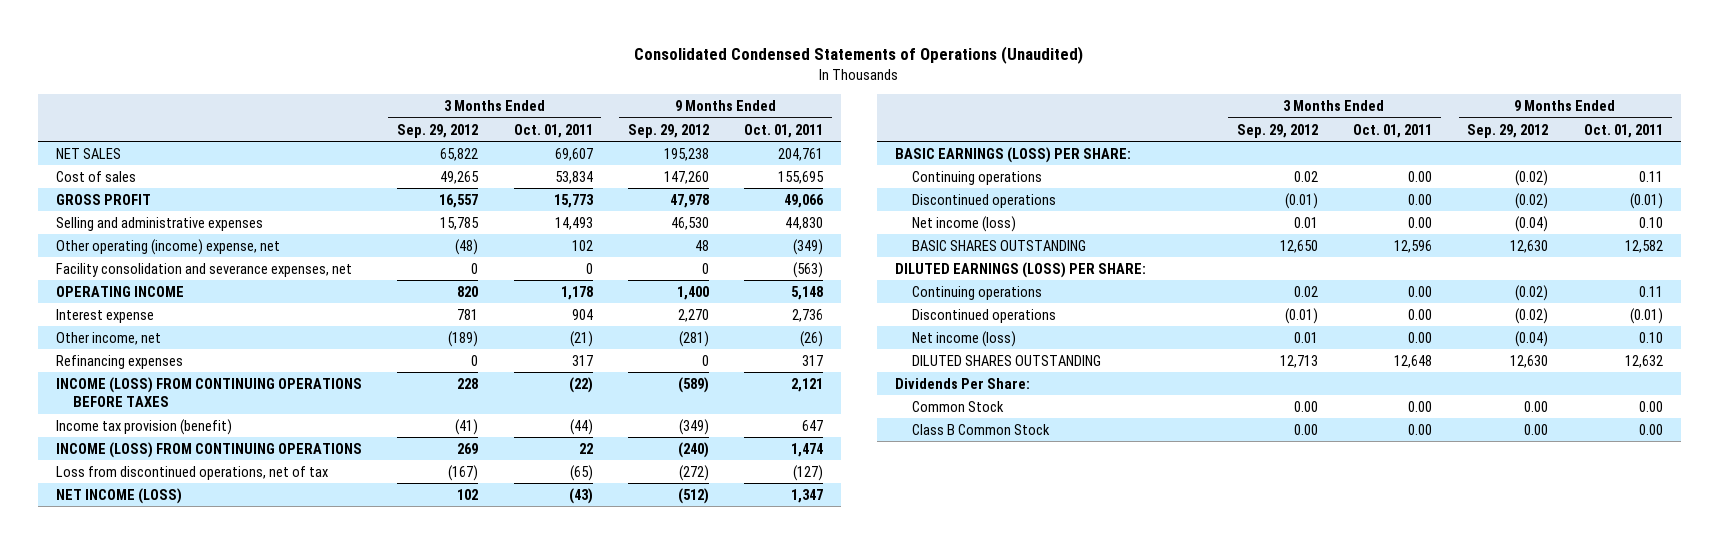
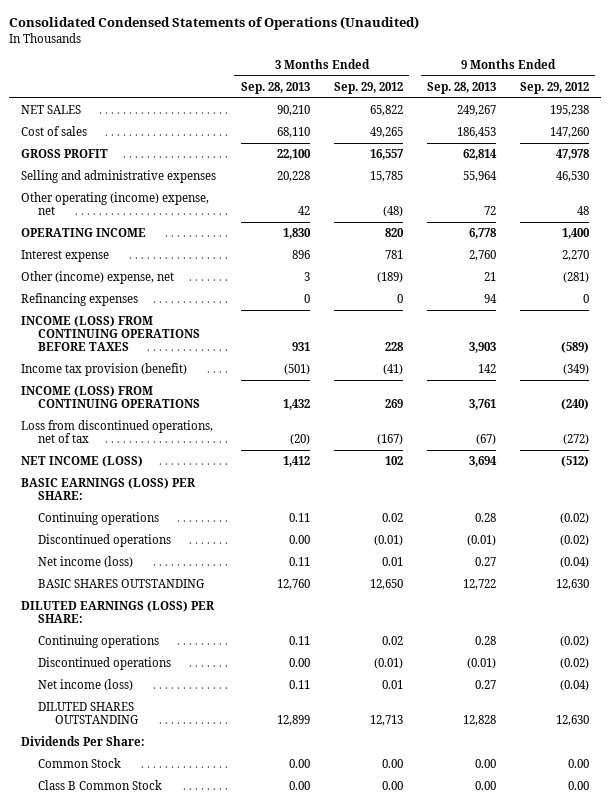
[513,123,593,138] Oct. 01, 2011 -> none
[744,123,824,138] Oct. 01, 2011 -> none
none -> [240,81,310,94] Sep. 28, 2013
none -> [426,81,496,94] Sep. 28, 2013
[55,262,352,277] Facility consolidation and severance expenses, net -> none
[55,331,161,345] Other income, net -> [21,270,175,284] Other (income) expense, net

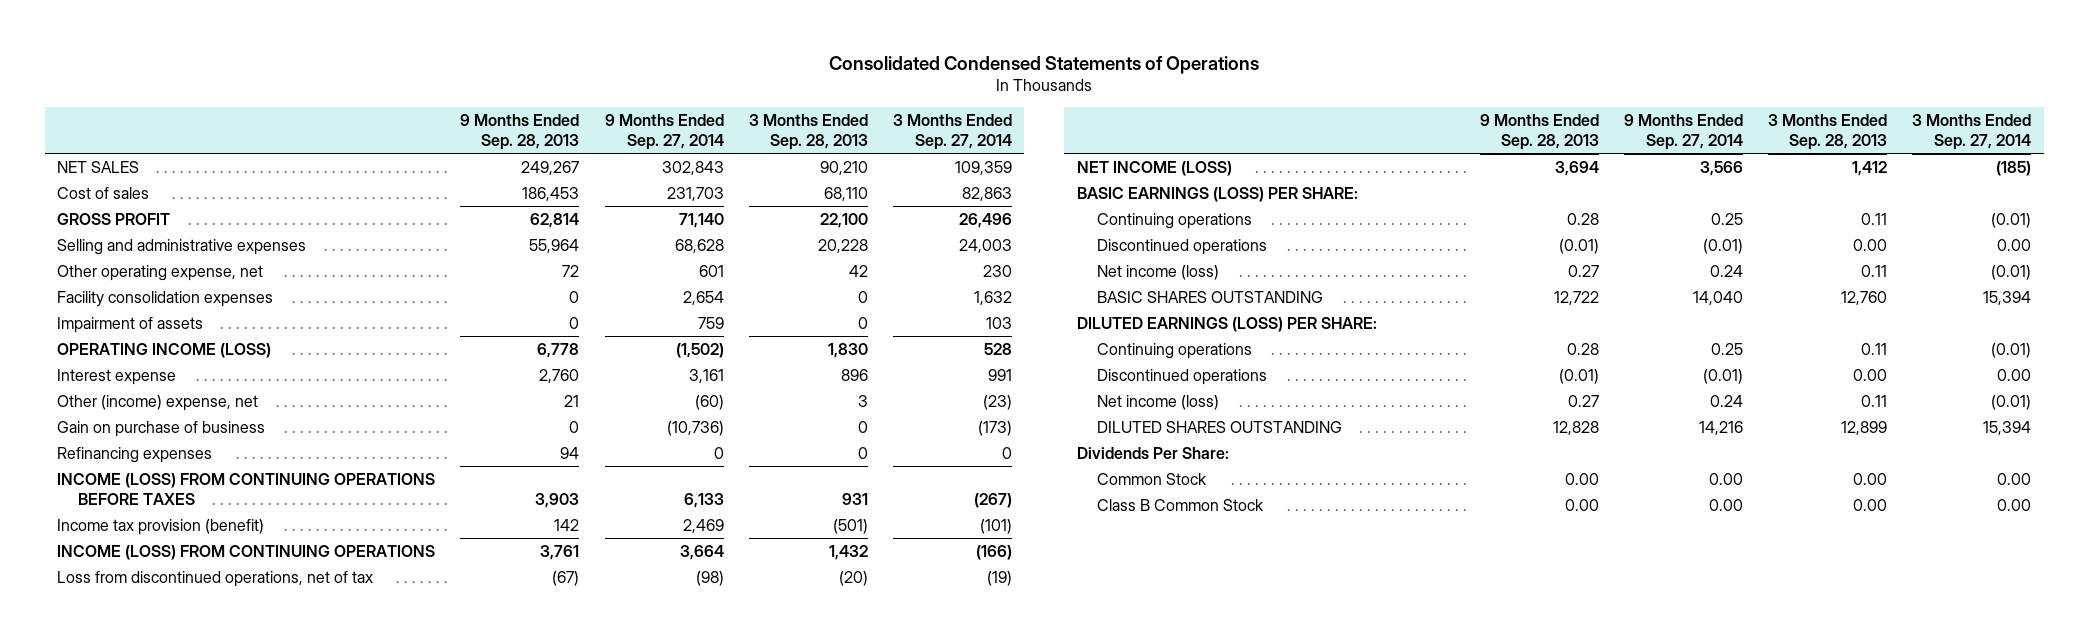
[9,16,420,31] Consolidated Condensed Statements of Operations (Unaudited) -> [829,55,1260,74] Consolidated Condensed Statements of Operations
[333,81,403,94] Sep. 29, 2012 -> none
[520,81,590,94] Sep. 29, 2012 -> none
none -> [604,114,724,151] 9 Months Ended Sep. 27, 2014
none -> [892,114,1012,151] 3 Months Ended Sep. 27, 2014
[21,191,210,216] Other operating (income) expense, net -> [57,264,264,281] Other operating expense, net
none -> [57,290,274,307] Facility consolidation expenses
none -> [57,316,204,333] Impairment of assets
[21,227,147,237] OPERATING INCOME -> [57,342,272,358] OPERATING INCOME (LOSS)
none -> [57,420,266,437] Gain on purchase of business

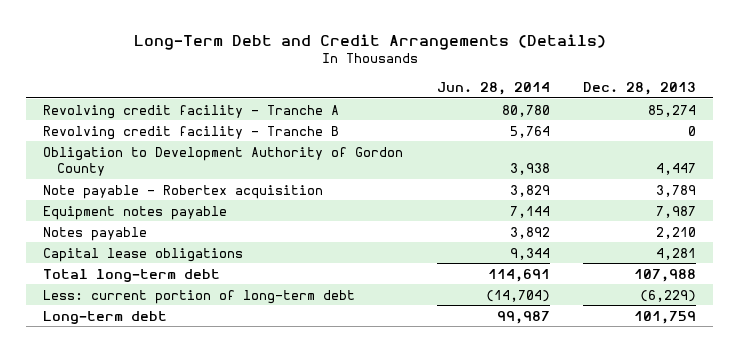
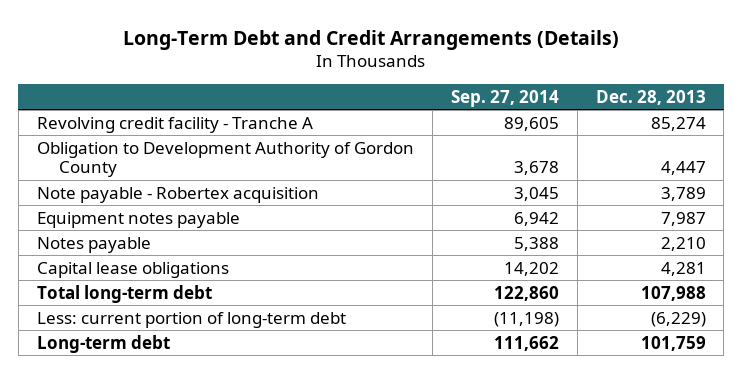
[436,81,550,95] Jun. 28, 2014 -> none
none -> [450,89,559,107] Sep. 27, 2014
[43,125,340,140] Revolving credit facility - Tranche B -> none

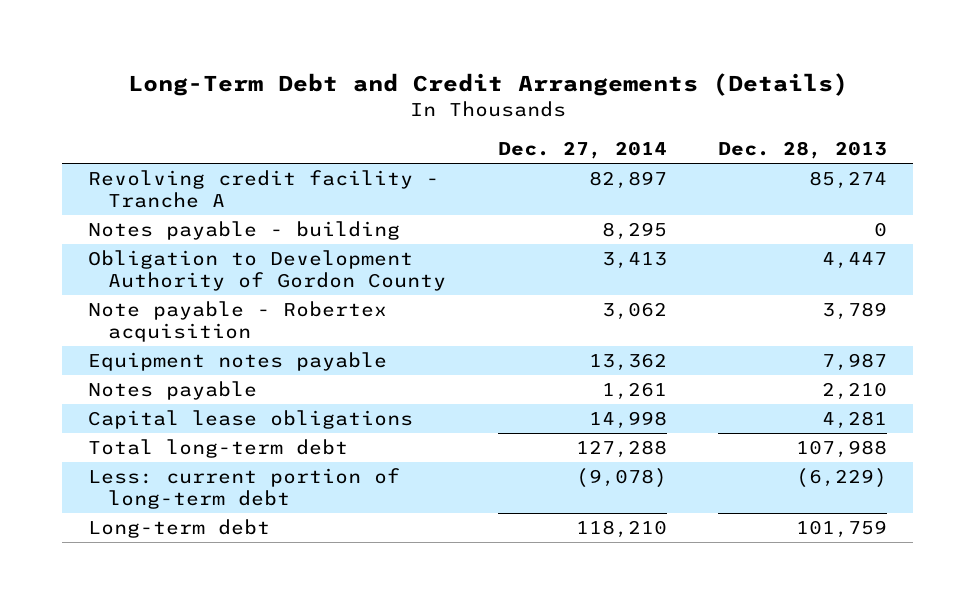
[450,89,559,107] Sep. 27, 2014 -> none
none -> [497,141,667,160] Dec. 27, 2014
none -> [88,220,401,240] Notes payable - building

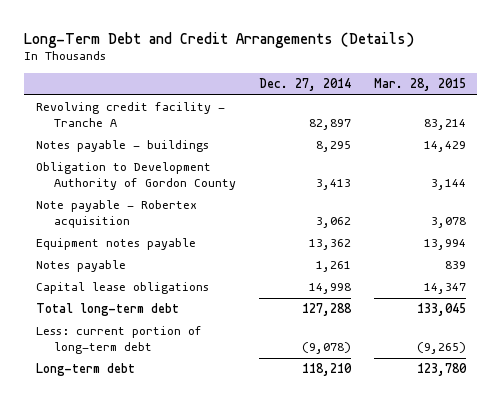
[718,141,888,160] Dec. 28, 2013 -> none
none -> [373,78,466,92] Mar. 28, 2015
[88,220,401,240] Notes payable - building -> [35,140,209,153] Notes payable - buildings

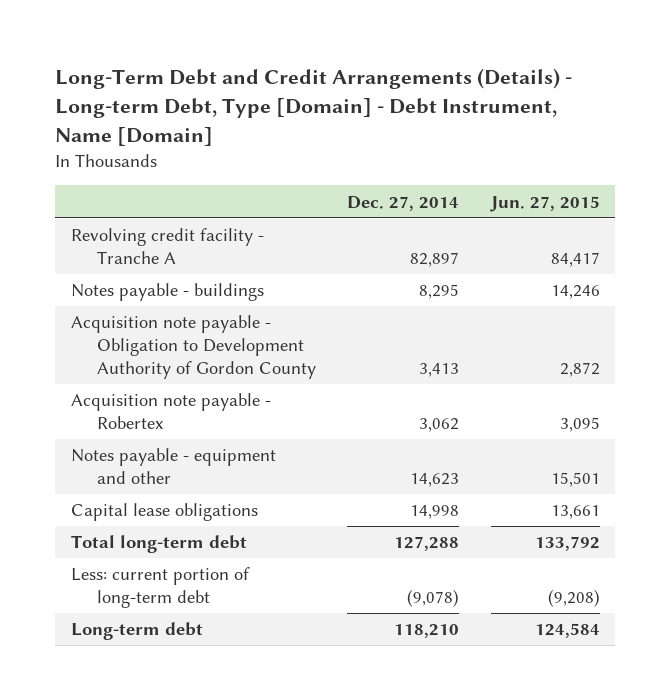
[24,31,415,48] Long-Term Debt and Credit Arrangements (Details) -> [54,67,572,146] Long-Term Debt and Credit Arrangements (Details) - Long-term Debt, Type [Domain] - Debt Instrument, Name [Domain]
[373,78,466,92] Mar. 28, 2015 -> none
none -> [489,195,600,212] Jun. 27, 2015
[35,260,126,273] Notes payable -> none
[35,162,236,190] Obligation to Development Authority of Gordon County -> [70,315,316,380] Acquisition note payable - Obligation to Development Authority of Gordon County
[35,200,197,228] Note payable - Robertex acquisition -> [70,393,271,430] Acquisition note payable - Robertex
[35,238,196,251] Equipment notes payable -> [70,448,276,485] Notes payable - equipment and other
[308,239,351,251] 13,362 -> [410,473,460,488] 14,623

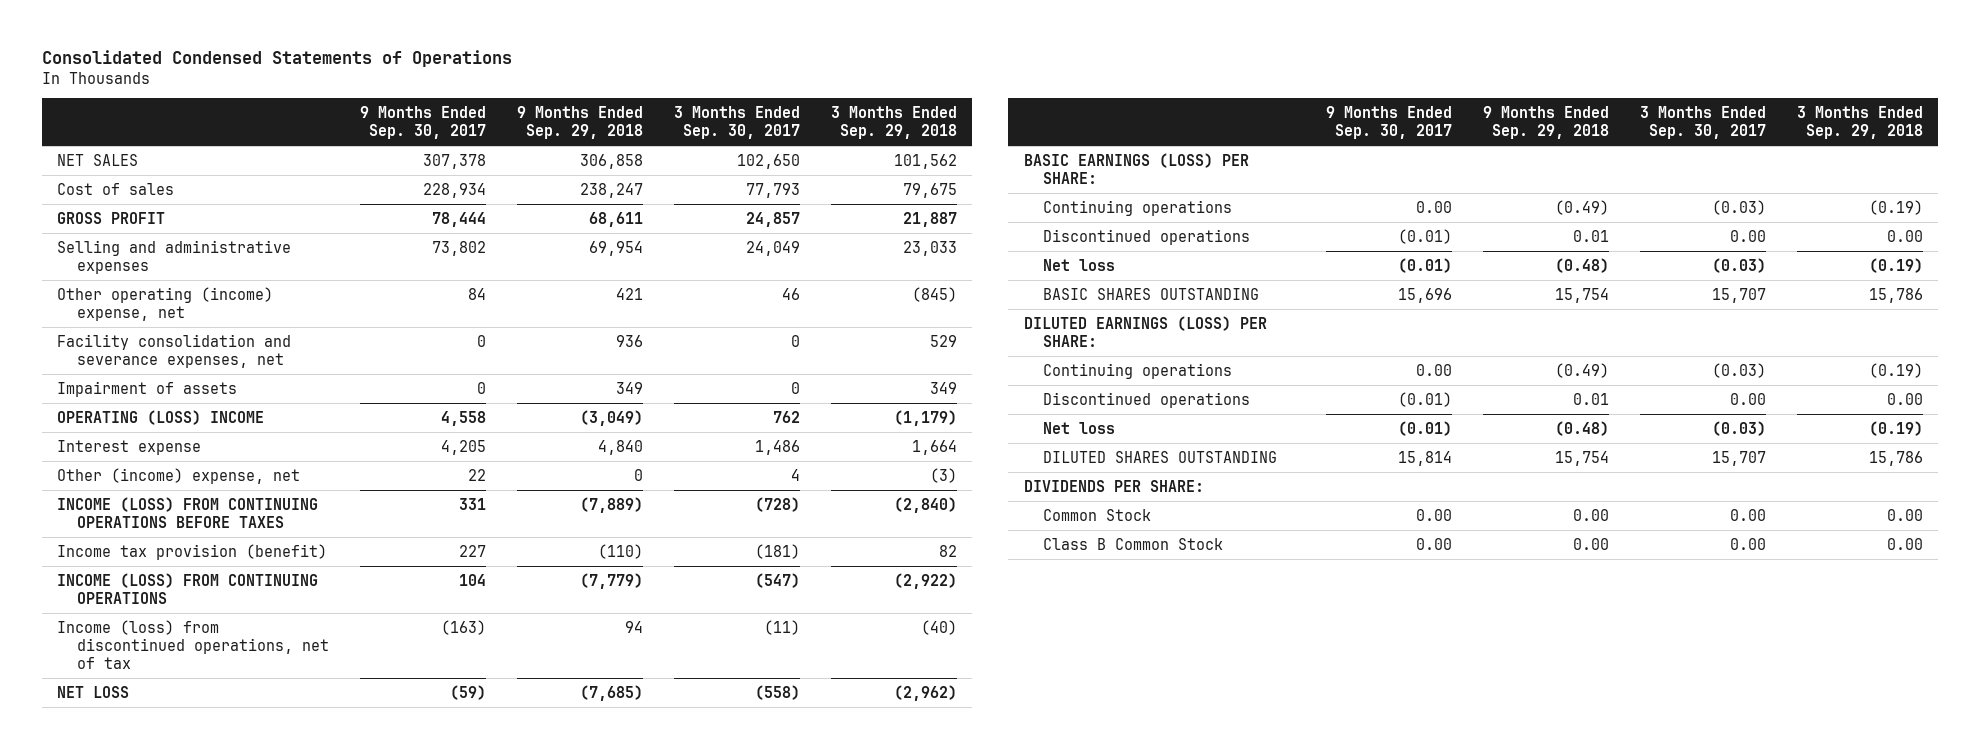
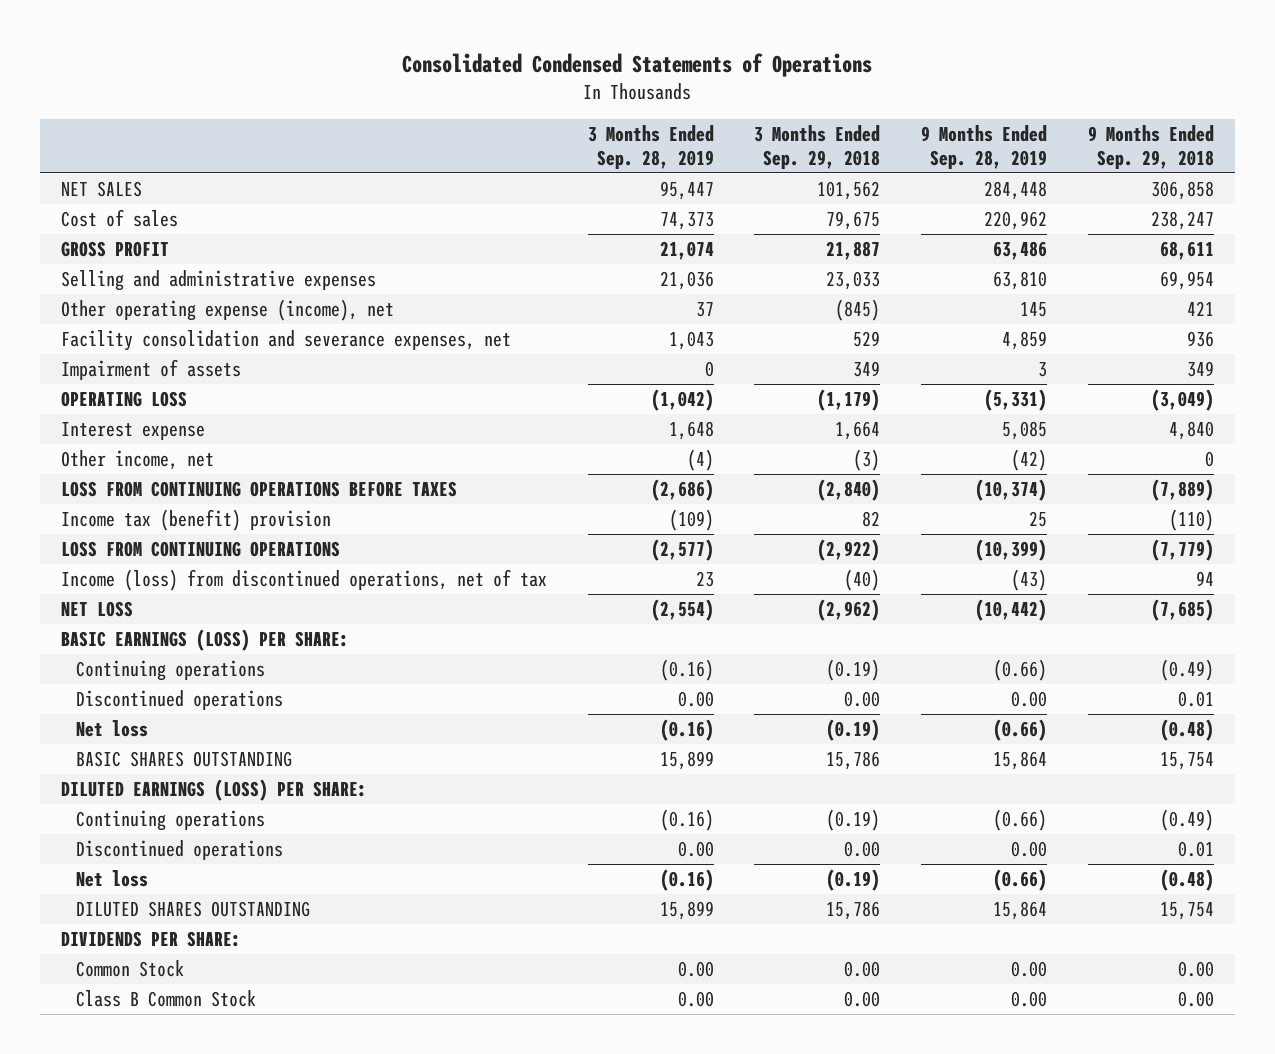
[359,106,486,140] 9 Months Ended Sep. 30, 2017 -> none
[673,106,800,140] 3 Months Ended Sep. 30, 2017 -> none
none -> [587,124,714,170] 3 Months Ended Sep. 28, 2019
none -> [921,124,1048,170] 9 Months Ended Sep. 28, 2019
[57,286,274,321] Other operating (income) expense, net -> [60,298,394,321] Other operating expense (income), net
[57,409,265,425] OPERATING (LOSS) INCOME -> [60,390,187,407] OPERATING LOSS
[57,467,301,484] Other (income) expense, net -> [60,449,214,470] Other income, net
[57,496,319,528] INCOME (LOSS) FROM CONTINUING OPERATIONS BEFORE TAXES -> [60,480,457,497] LOSS FROM CONTINUING OPERATIONS BEFORE TAXES
[57,543,328,560] Income tax provision (benefit) -> [60,508,331,531] Income tax (benefit) provision
[57,572,319,604] INCOME (LOSS) FROM CONTINUING OPERATIONS -> [60,540,340,557] LOSS FROM CONTINUING OPERATIONS

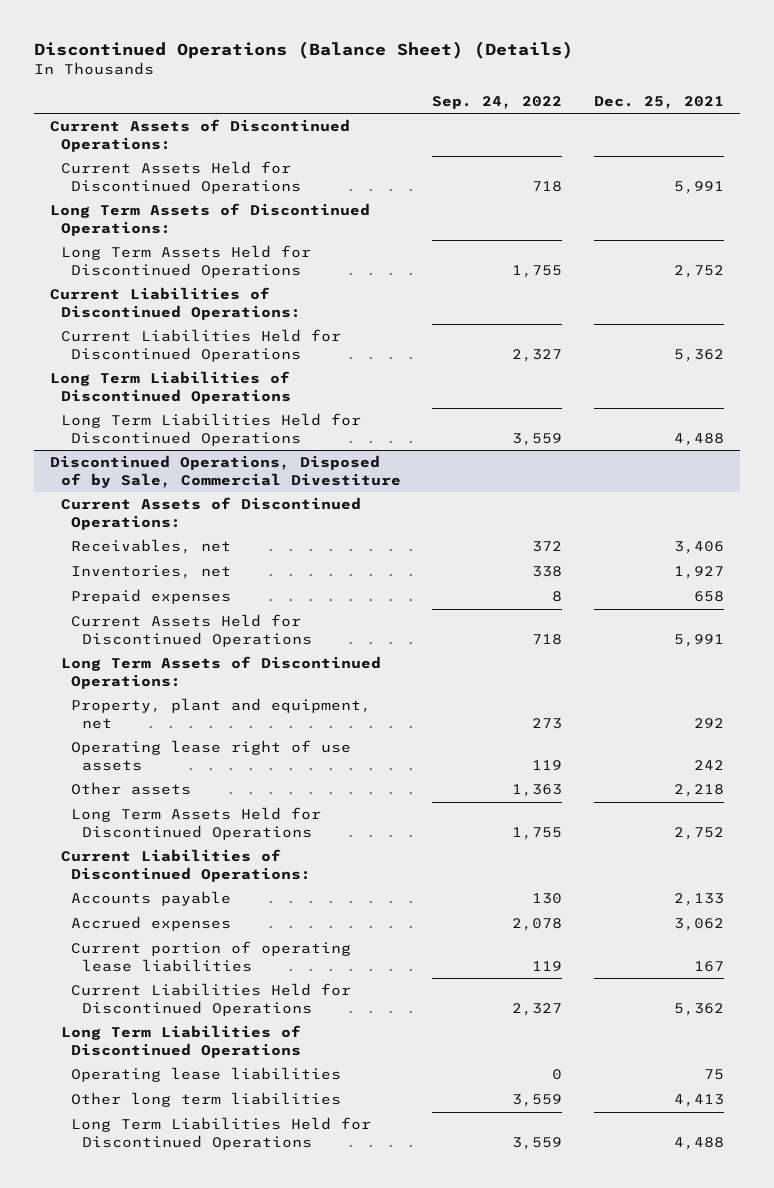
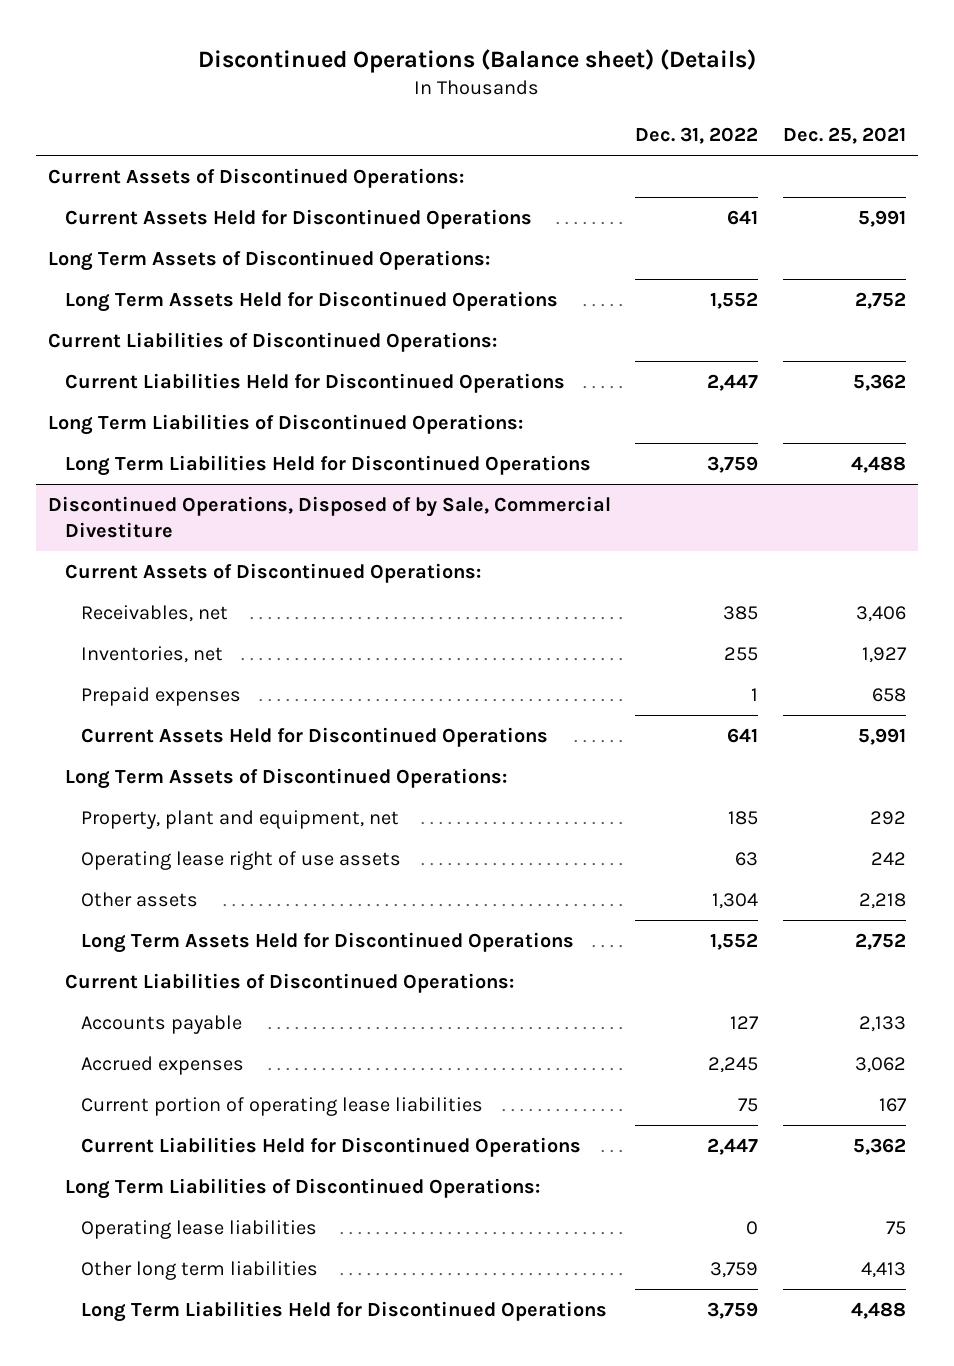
[33,41,573,60] Discontinued Operations (Balance Sheet) (Details) -> [197,48,756,73] Discontinued Operations (Balance sheet) (Details)
[432,95,563,109] Sep. 24, 2022 -> none
none -> [635,127,759,145] Dec. 31, 2022
[49,371,291,404] Long Term Liabilities of Discontinued Operations -> [47,413,523,435] Long Term Liabilities of Discontinued Operations:
[60,1025,302,1058] Long Term Liabilities of Discontinued Operations -> [64,1177,540,1199] Long Term Liabilities of Discontinued Operations:

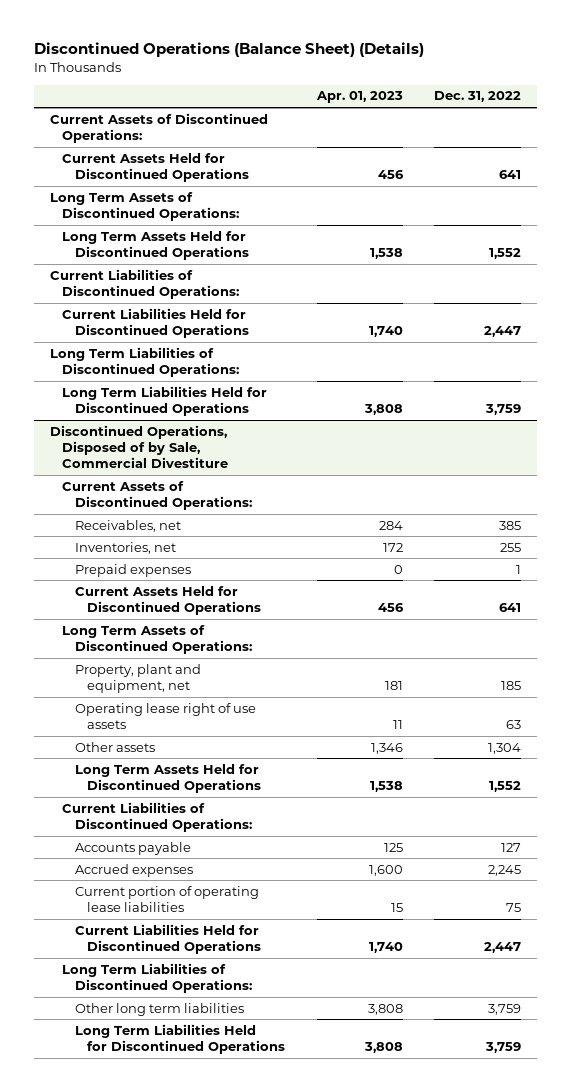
[197,48,756,73] Discontinued Operations (Balance sheet) (Details) -> [33,42,424,58] Discontinued Operations (Balance Sheet) (Details)
[782,127,906,145] Dec. 25, 2021 -> none
none -> [315,91,403,104] Apr. 01, 2023
[81,1219,318,1239] Operating lease liabilities -> none

